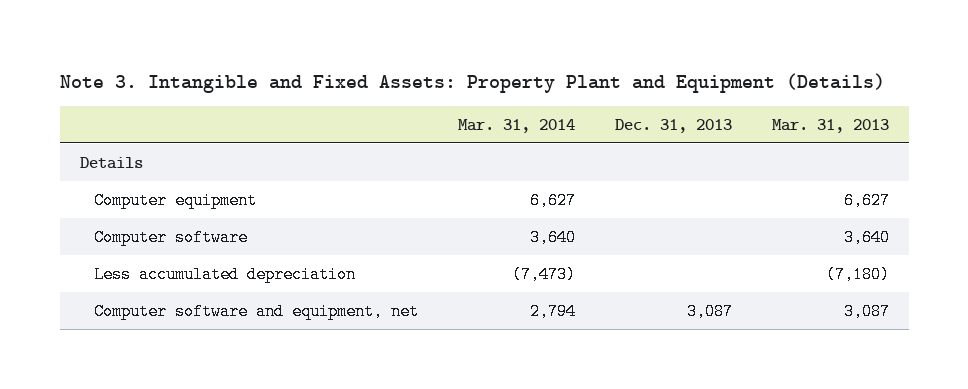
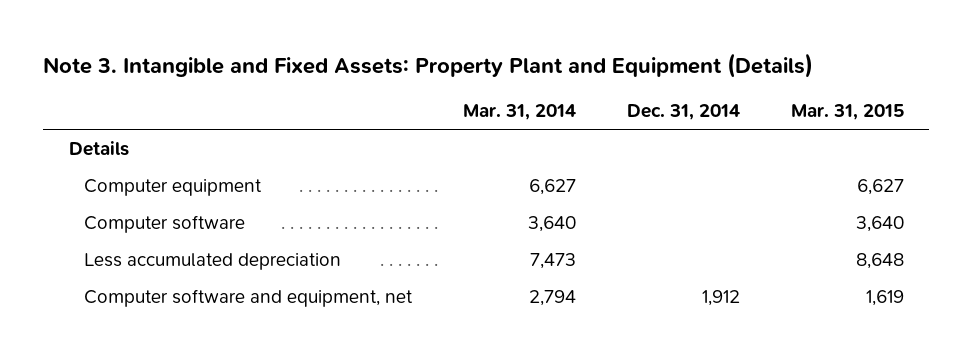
[615,118,733,133] Dec. 31, 2013 -> none
[771,118,889,133] Mar. 31, 2013 -> none
none -> [626,104,740,121] Dec. 31, 2014
none -> [790,104,904,121] Mar. 31, 2015
[512,265,577,283] (7,473) -> [530,253,577,270] 7,473

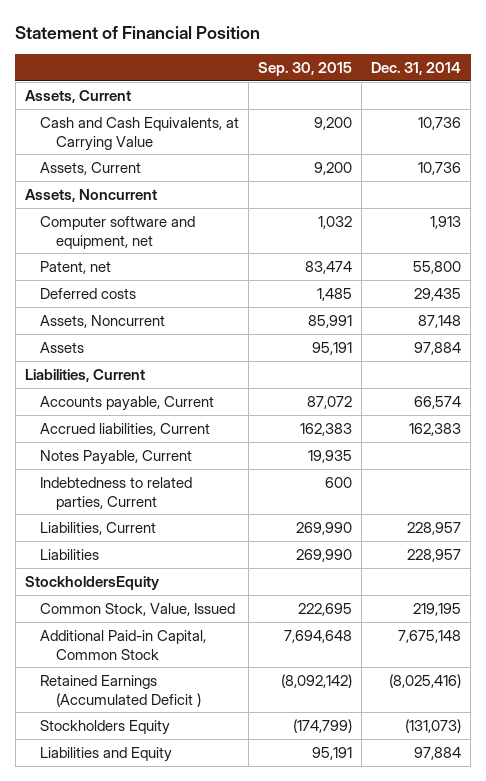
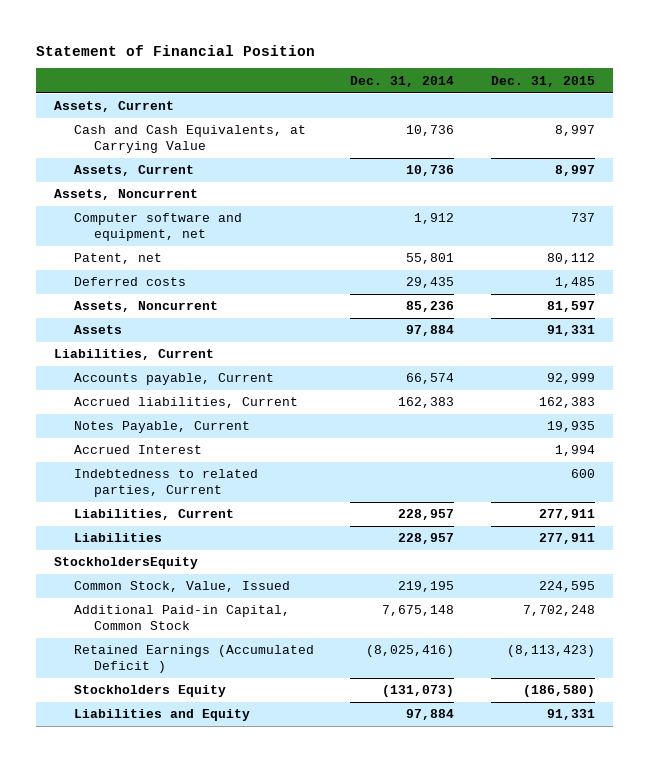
[258,61,353,76] Sep. 30, 2015 -> none
none -> [490,75,595,87] Dec. 31, 2015
[430,215,462,229] 1,913 -> [414,213,455,225] 1,912
[413,260,462,274] 55,800 -> [406,253,455,265] 55,801
[418,314,462,328] 87,148 -> [406,301,455,313] 85,236
none -> [73,445,202,455] Accrued Interest

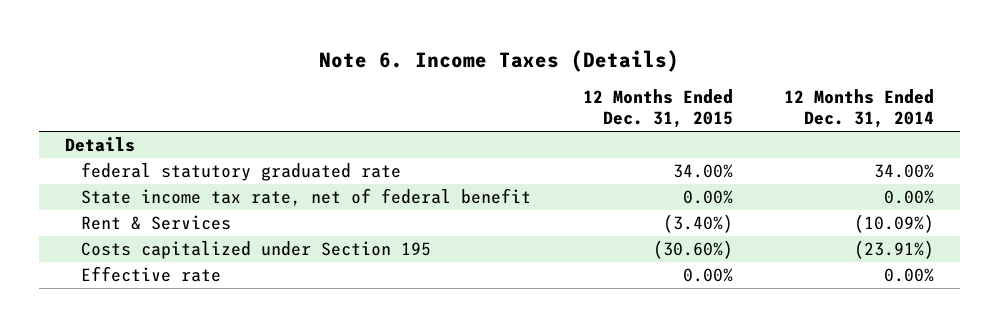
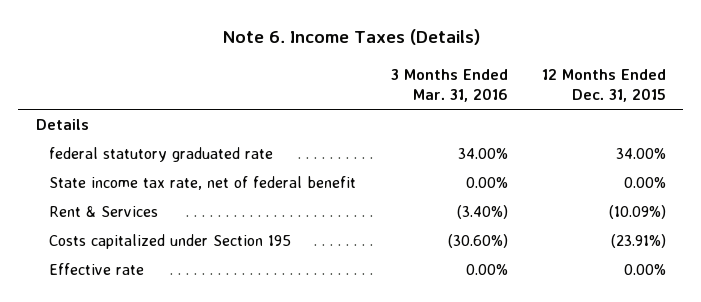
[783,89,934,129] 12 Months Ended Dec. 31, 2014 -> none
none -> [390,68,508,103] 3 Months Ended Mar. 31, 2016
[662,213,733,233] (3.40%) -> [608,204,666,219] (10.09%)
[652,239,733,259] (30.60%) -> [610,233,666,248] (23.91%)

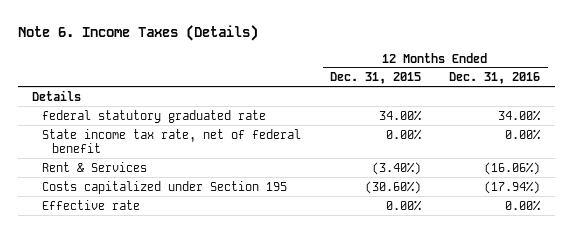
[390,68,508,103] 3 Months Ended Mar. 31, 2016 -> none
none -> [449,72,541,85] Dec. 31, 2016
[608,204,666,219] (10.09%) -> [371,161,421,175] (3.40%)
[610,233,666,248] (23.91%) -> [364,180,421,194] (30.60%)

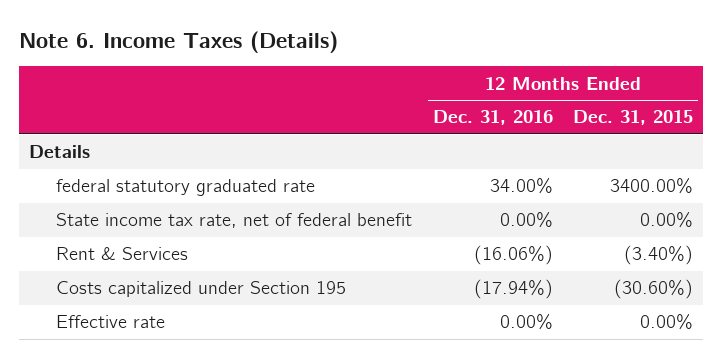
[378,109,422,121] 34.00% -> [609,178,693,195] 3400.00%

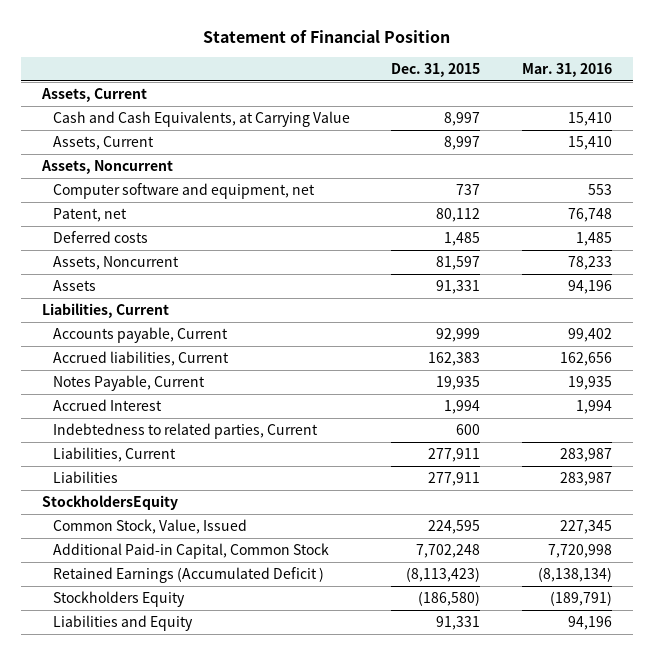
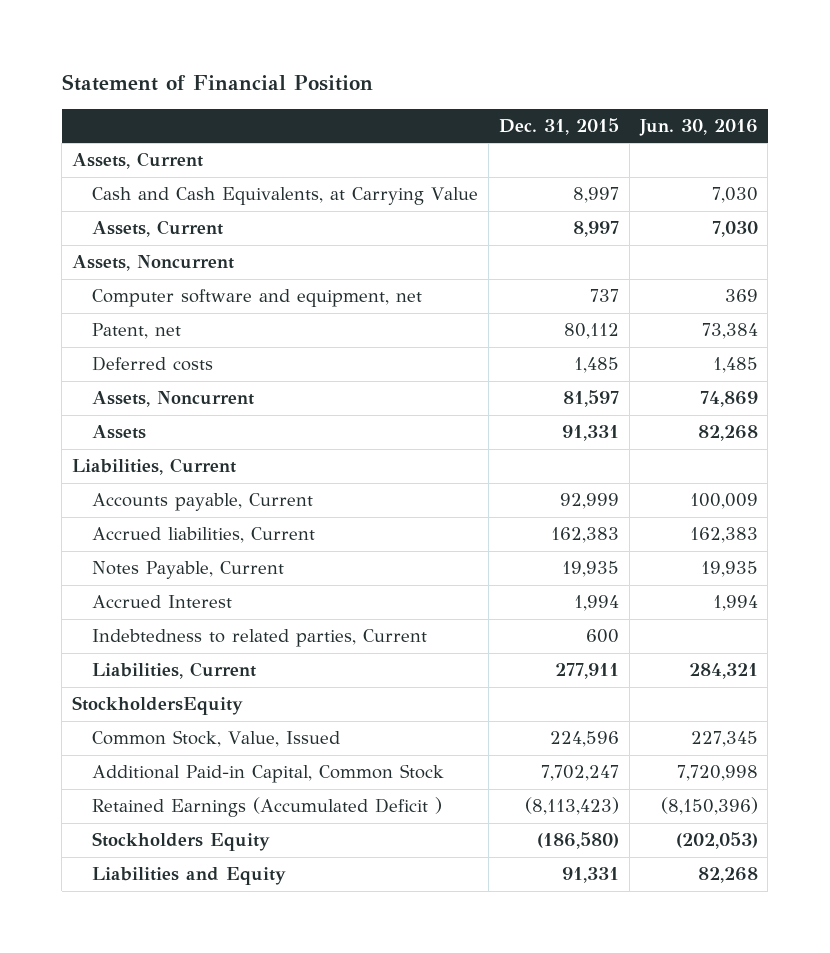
[521,63,612,78] Mar. 31, 2016 -> none
none -> [638,118,758,136] Jun. 30, 2016
[52,471,118,484] Liabilities -> none
[428,520,481,535] 224,595 -> [549,731,619,748] 224,596
[416,544,481,559] 7,702,248 -> [540,765,619,782] 7,702,247

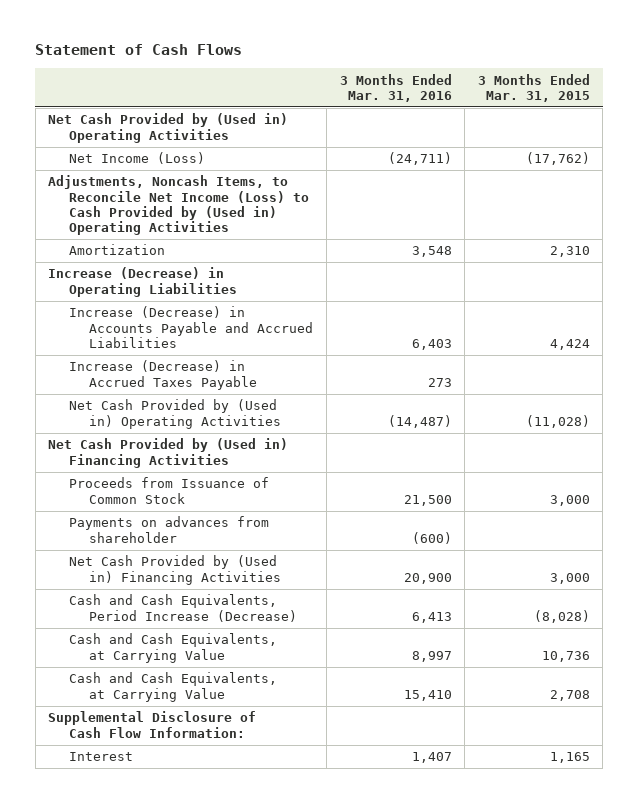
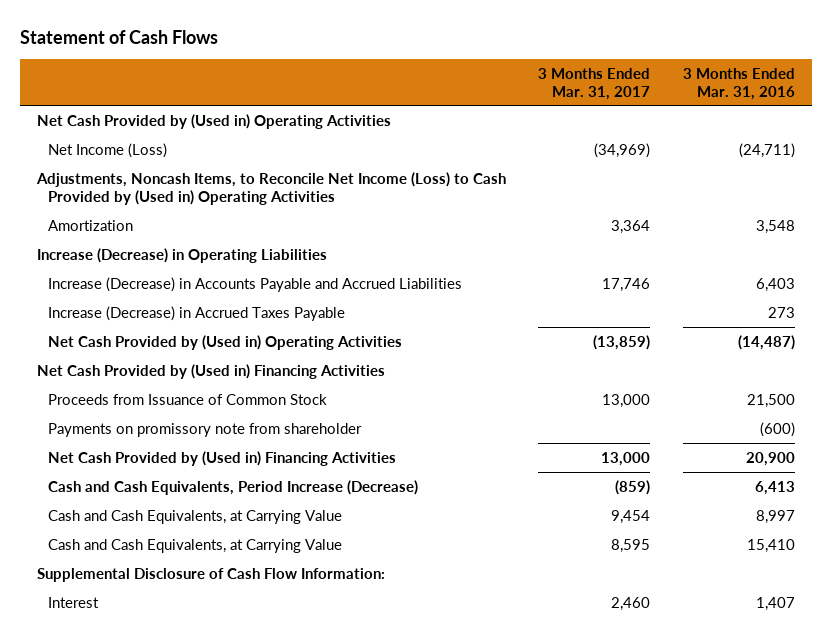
[477,73,590,102] 3 Months Ended Mar. 31, 2015 -> none
none -> [538,67,651,100] 3 Months Ended Mar. 31, 2017
[68,516,269,543] Payments on advances from shareholder -> [48,422,363,437] Payments on promissory note from shareholder

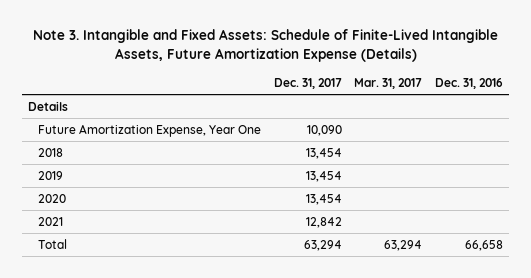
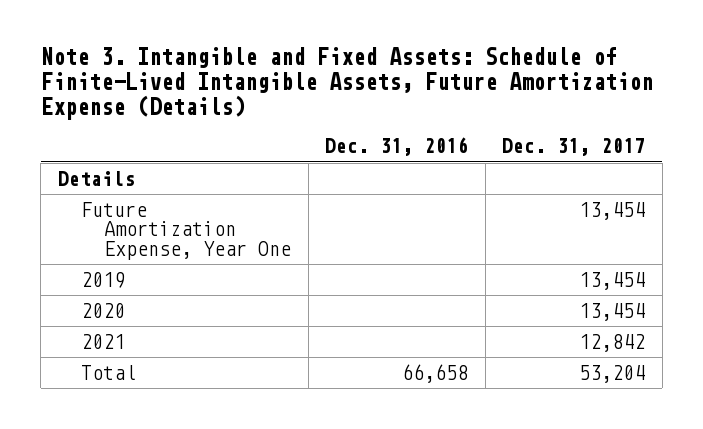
[354,77,423,89] Mar. 31, 2017 -> none
[38,147,64,157] 2018 -> none
[306,124,342,136] 10,090 -> [579,201,646,220] 13,454
[303,239,342,251] 63,294 -> [579,364,646,383] 53,204

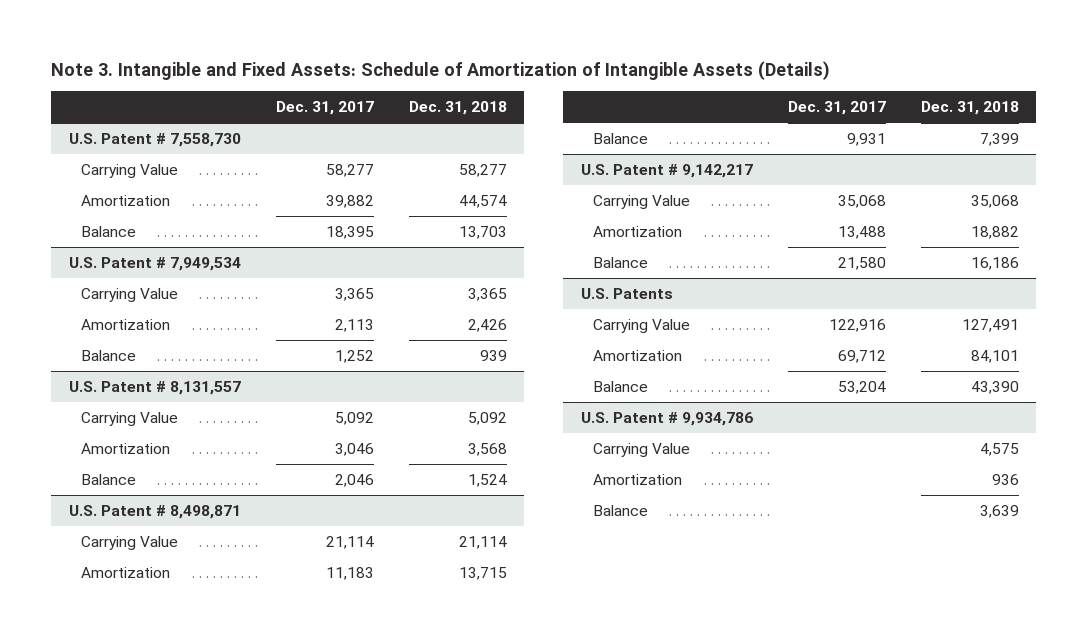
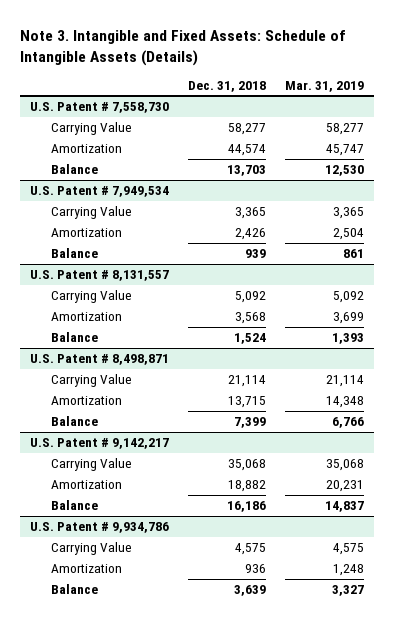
[51,60,831,80] Note 3. Intangible and Fixed Assets: Schedule of Amortization of Intangible Assets (Details) -> [20,30,347,66] Note 3. Intangible and Fixed Assets: Schedule of Intangible Assets (Details)
[275,101,374,116] Dec. 31, 2017 -> none
none -> [285,80,365,92] Mar. 31, 2019
[580,288,673,300] U.S. Patents -> none
[592,319,690,334] Carrying Value -> none
[592,350,682,362] Amortization -> none
[592,381,648,393] Balance -> none

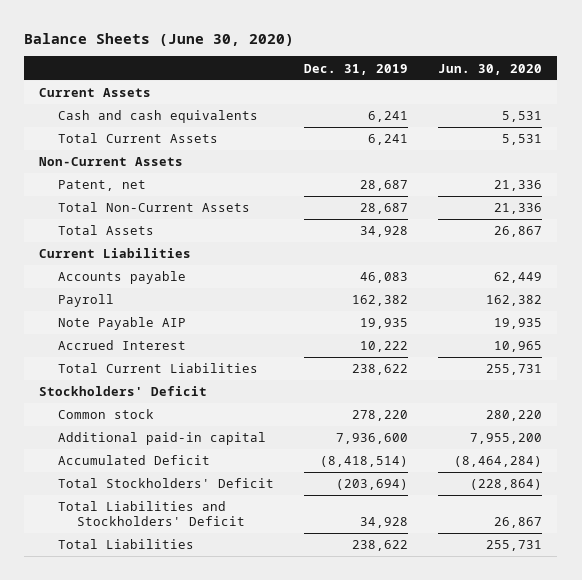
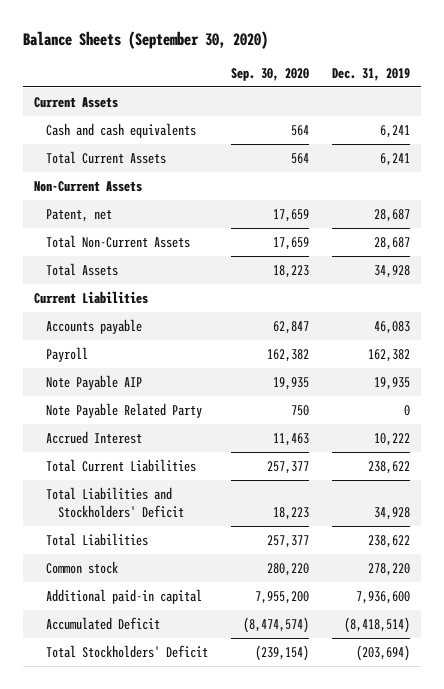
[24,32,295,46] Balance Sheets (June 30, 2020) -> [22,30,268,49] Balance Sheets (September 30, 2020)
[438,63,543,75] Jun. 30, 2020 -> none
none -> [231,67,310,81] Sep. 30, 2020
none -> [46,402,203,418] Note Payable Related Party
[39,386,208,397] Stockholders' Deficit -> none
[58,501,246,526] Total Liabilities and Stockholders' Deficit -> [46,486,185,519] Total Liabilities and Stockholders' Deficit
[58,539,195,550] Total Liabilities -> [46,532,149,546] Total Liabilities

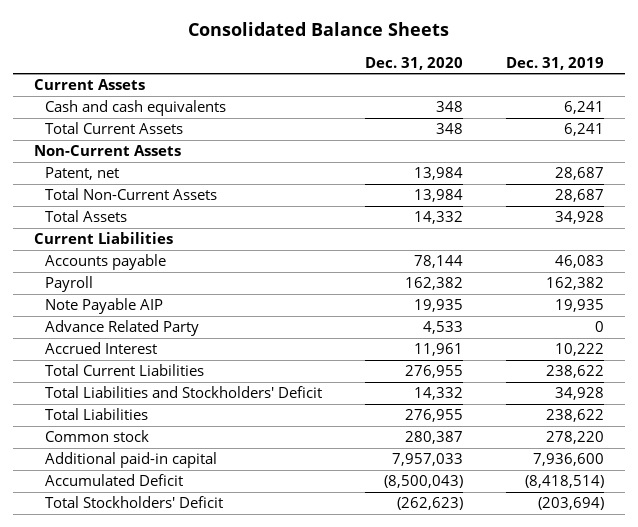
[22,30,268,49] Balance Sheets (September 30, 2020) -> [188,22,450,37] Consolidated Balance Sheets
[231,67,310,81] Sep. 30, 2020 -> none
none -> [365,56,464,70] Dec. 31, 2020
[46,402,203,418] Note Payable Related Party -> none
none -> [45,320,200,337] Advance Related Party

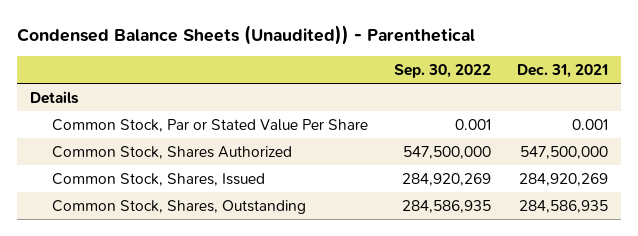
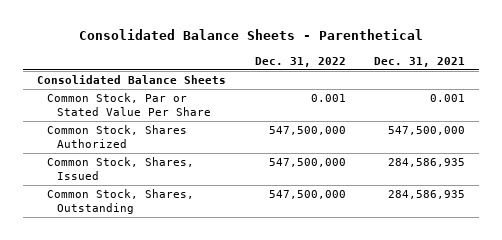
[16,24,475,45] Condensed Balance Sheets (Unaudited)) - Parenthetical -> [79,29,424,41] Consolidated Balance Sheets - Parenthetical
[394,63,492,78] Sep. 30, 2022 -> none
none -> [254,56,346,67] Dec. 31, 2022
[29,90,79,104] Details -> none
none -> [37,75,227,85] Consolidated Balance Sheets
[519,172,609,186] 284,920,269 -> [388,158,466,168] 284,586,935

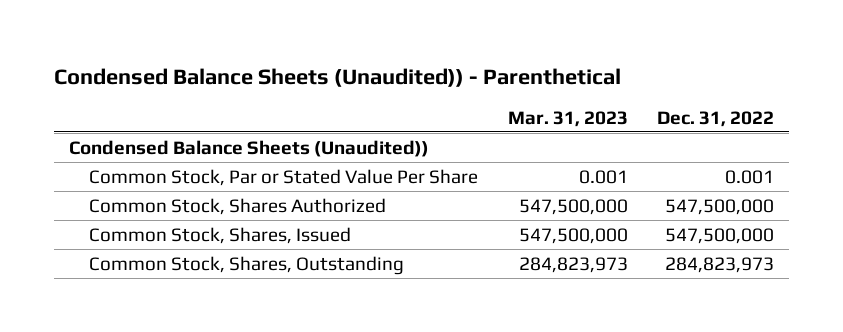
[79,29,424,41] Consolidated Balance Sheets - Parenthetical -> [54,68,622,88] Condensed Balance Sheets (Unaudited)) - Parenthetical
[374,56,466,67] Dec. 31, 2021 -> none
none -> [507,110,628,127] Mar. 31, 2023
[37,75,227,85] Consolidated Balance Sheets -> [69,139,430,157] Condensed Balance Sheets (Unaudited))
[268,190,346,200] 547,500,000 -> [665,256,775,273] 284,823,973

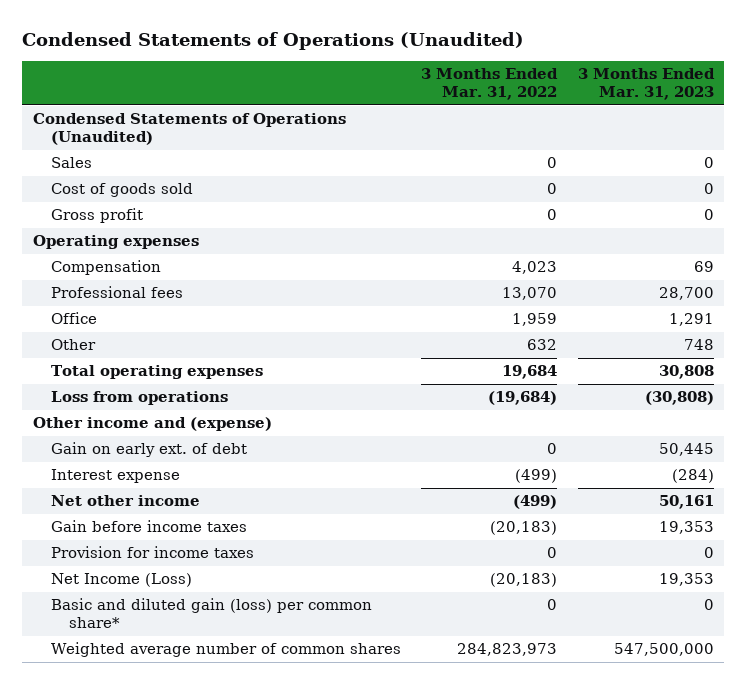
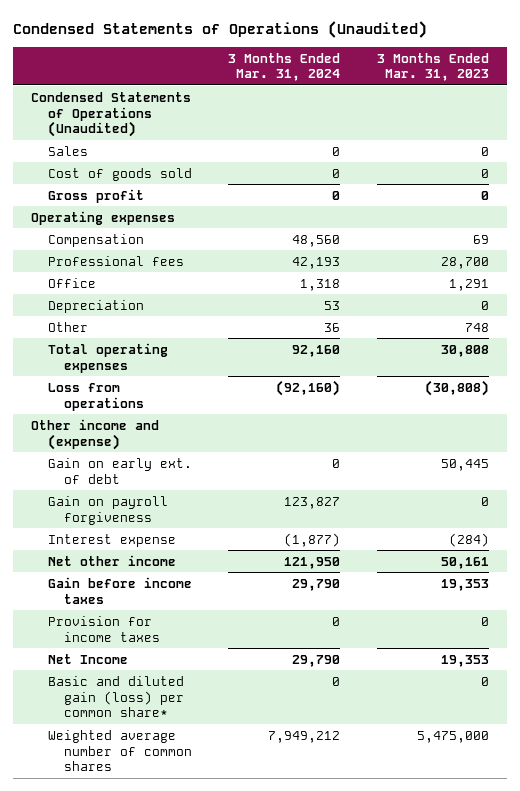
[421,68,559,101] 3 Months Ended Mar. 31, 2022 -> none
none -> [228,52,341,82] 3 Months Ended Mar. 31, 2024
none -> [47,299,144,313] Depreciation
none -> [47,495,168,525] Gain on payroll forgiveness
[50,573,192,588] Net Income (Loss) -> [47,653,128,664] Net Income
[613,643,714,657] 547,500,000 -> [416,730,489,743] 5,475,000

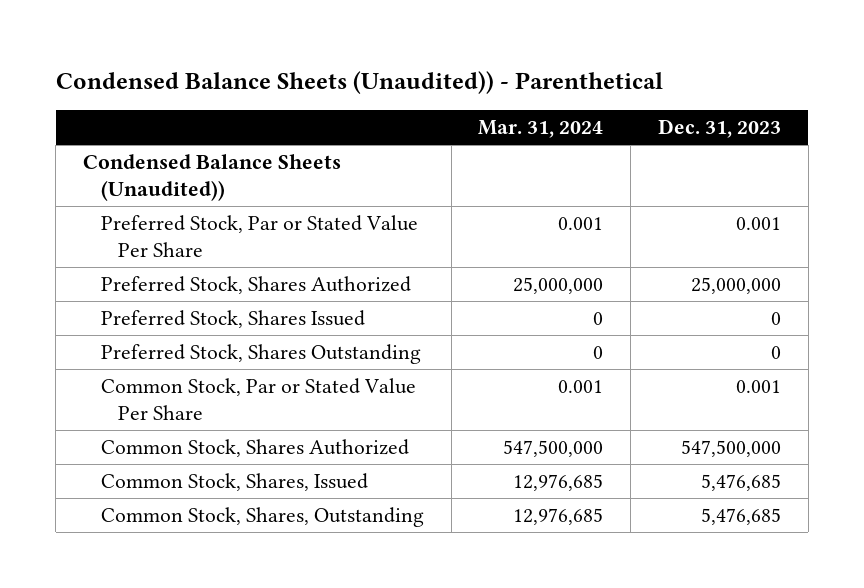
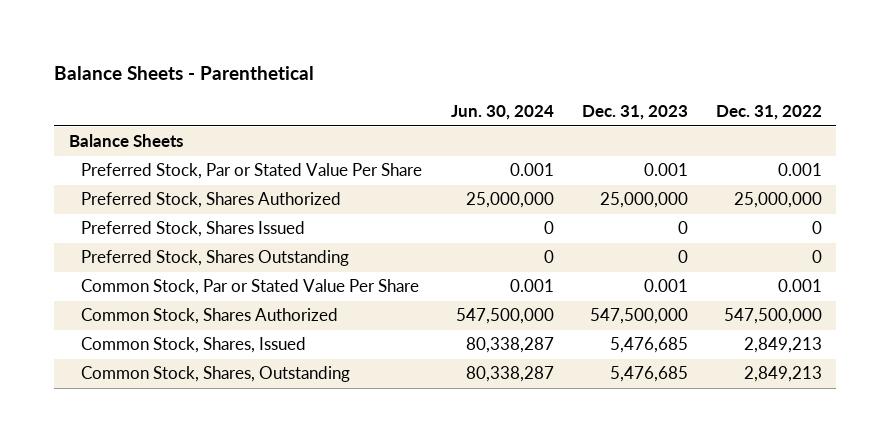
[55,70,663,94] Condensed Balance Sheets (Unaudited)) - Parenthetical -> [54,66,315,81] Balance Sheets - Parenthetical
[478,120,604,139] Mar. 31, 2024 -> none
none -> [450,105,554,121] Jun. 30, 2024
none -> [716,105,823,121] Dec. 31, 2022
[83,153,342,201] Condensed Balance Sheets (Unaudited)) -> [68,134,183,148] Balance Sheets

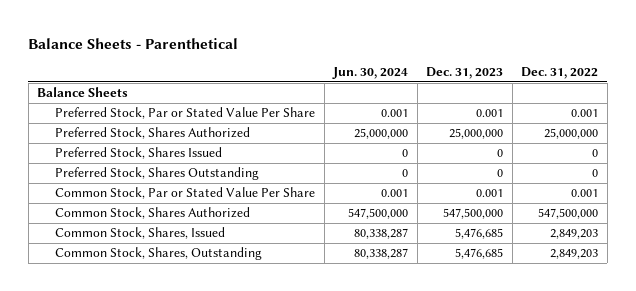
[744,337,823,354] 2,849,213 -> [550,229,599,240] 2,849,203
[744,366,823,383] 2,849,213 -> [550,249,599,260] 2,849,203

